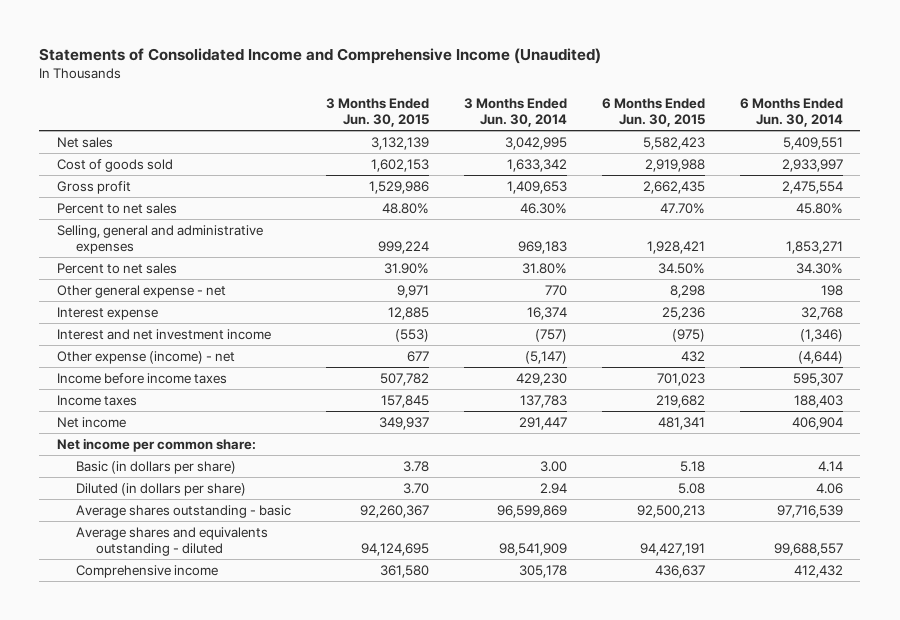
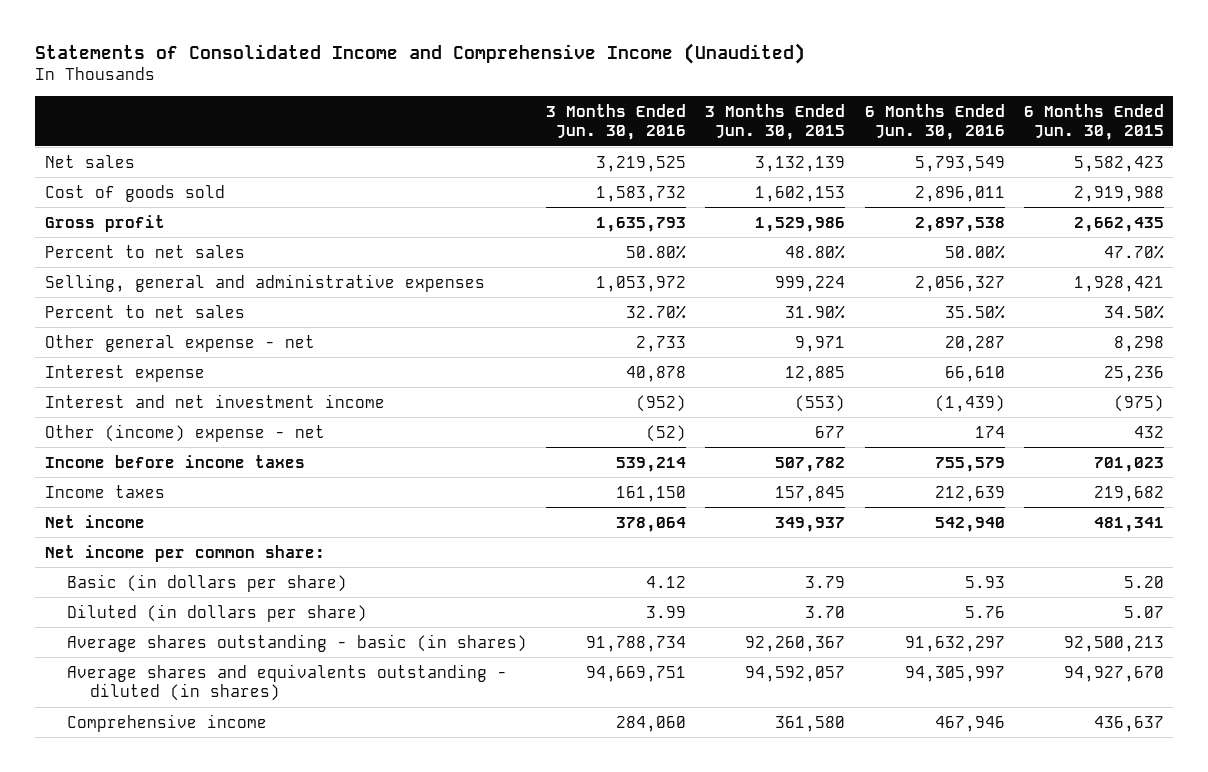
[464,97,568,127] 3 Months Ended Jun. 30, 2014 -> none
[739,97,843,127] 6 Months Ended Jun. 30, 2014 -> none
none -> [546,103,687,140] 3 Months Ended Jun. 30, 2016
none -> [864,103,1005,140] 6 Months Ended Jun. 30, 2016
[56,350,235,364] Other expense (income) - net -> [44,423,325,442] Other (income) expense - net
[403,460,430,472] 3.78 -> [805,575,846,588] 3.79
[680,460,706,472] 5.18 -> [1123,575,1164,588] 5.20
[678,482,706,494] 5.08 -> [1123,605,1164,618] 5.07
[76,504,292,518] Average shares outstanding - basic -> [67,633,528,652] Average shares outstanding - basic (in shares)
[76,526,269,557] Average shares and equivalents outstanding - diluted -> [67,663,508,701] Average shares and equivalents outstanding - diluted (in shares)
[361,543,430,557] 94,124,695 -> [745,665,846,682] 94,592,057
[640,543,706,557] 94,427,191 -> [1063,665,1164,682] 94,927,670

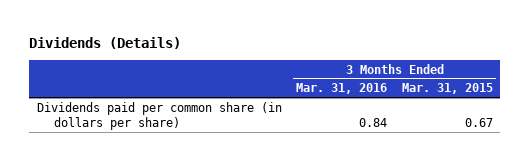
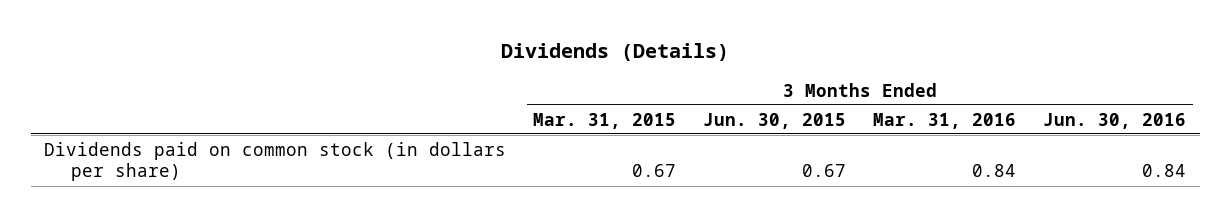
none -> [703,112,847,129] Jun. 30, 2015
none -> [1043,112,1187,129] Jun. 30, 2016
[36,101,282,130] Dividends paid per common share (in dollars per share) -> [44,141,507,182] Dividends paid on common stock (in dollars per share)

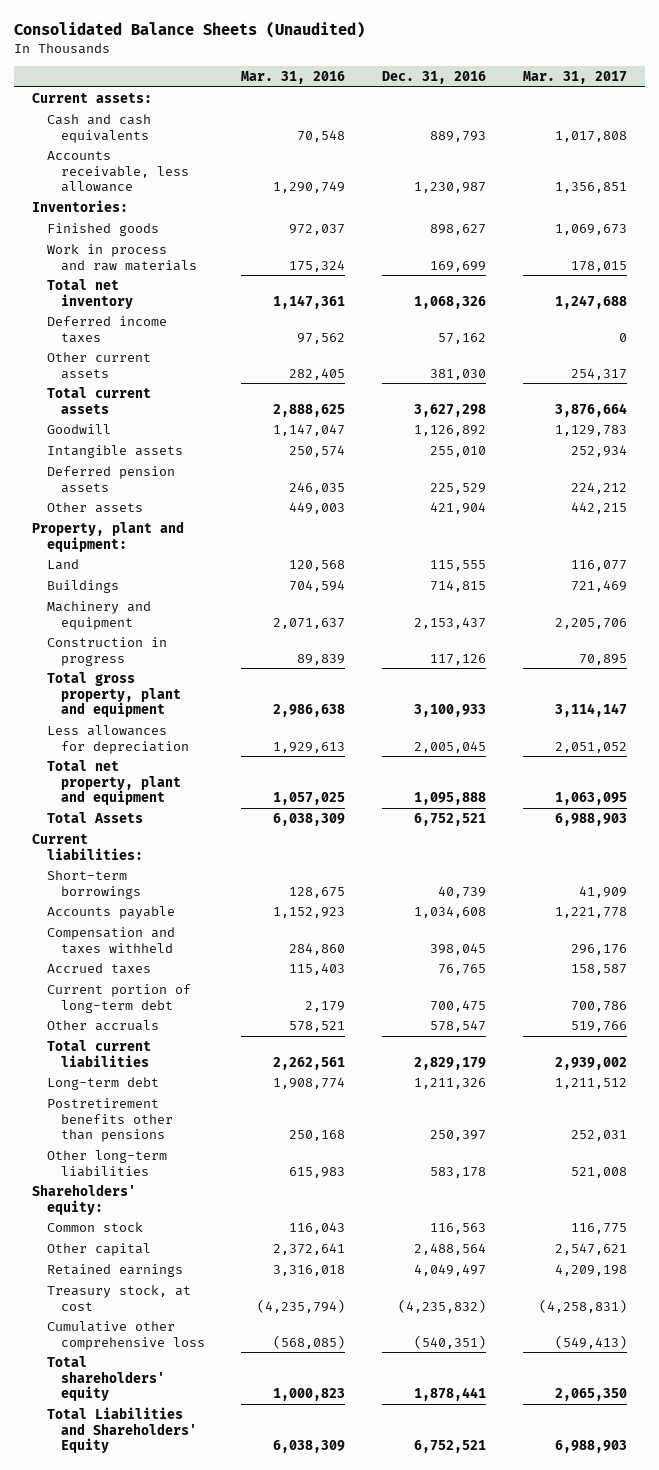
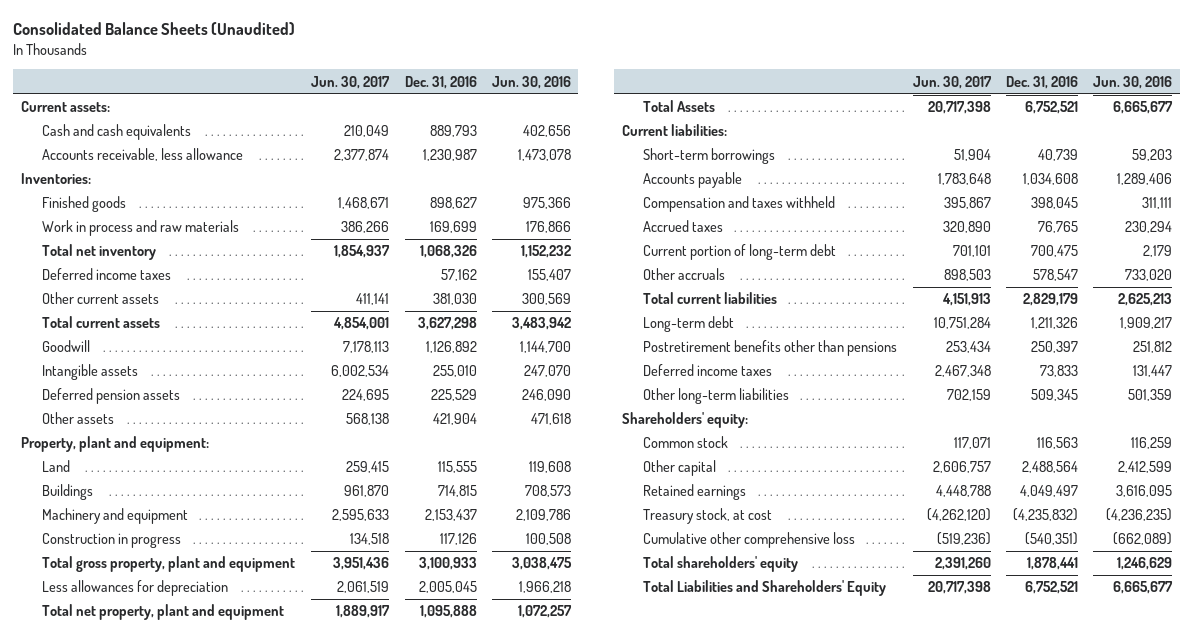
[241,70,346,84] Mar. 31, 2016 -> none
[522,70,627,84] Mar. 31, 2017 -> none
none -> [311,75,391,89] Jun. 30, 2017
none -> [491,75,571,89] Jun. 30, 2016
none -> [643,364,773,377] Deferred income taxes
[429,1166,486,1178] 583,178 -> [1030,389,1078,402] 509,345

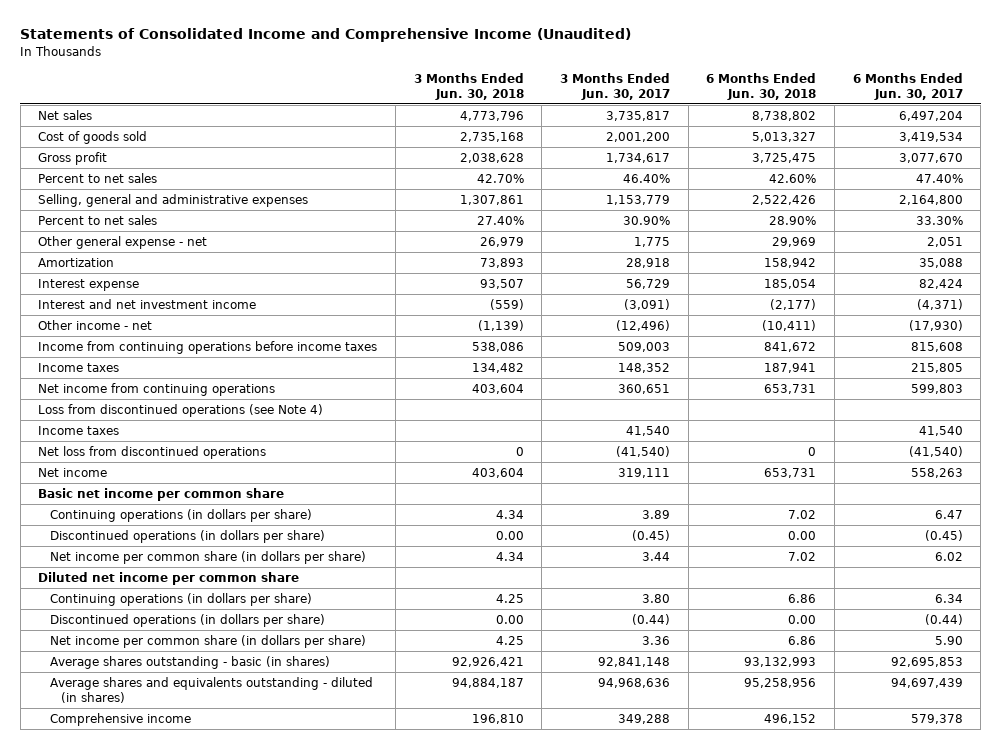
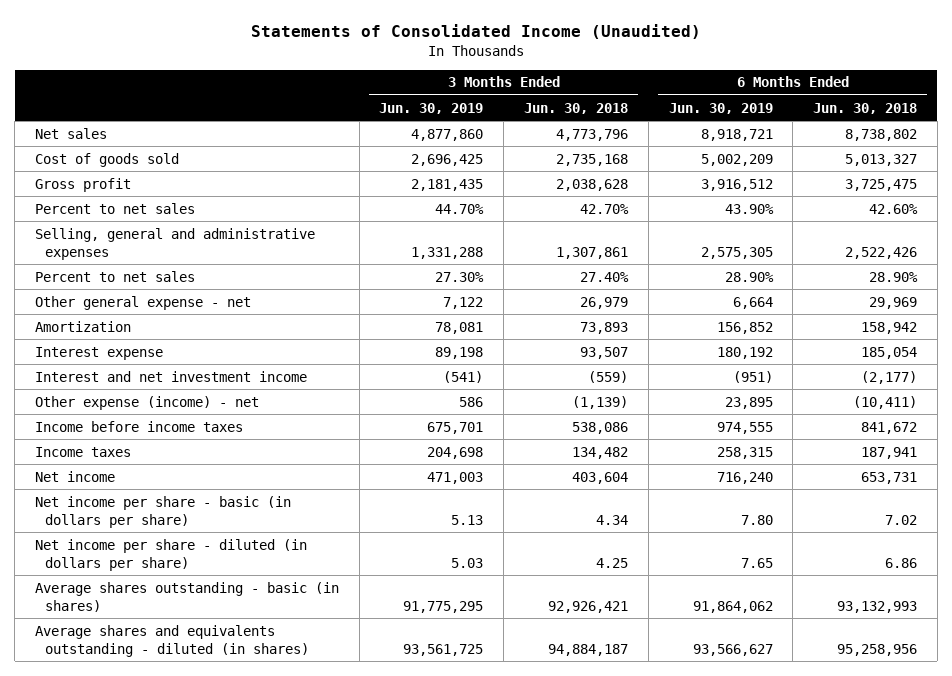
[20,28,632,43] Statements of Consolidated Income and Comprehensive Income (Unaudited) -> [250,23,701,39] Statements of Consolidated Income (Unaudited)
[560,72,671,100] 3 Months Ended Jun. 30, 2017 -> none
[852,72,963,100] 6 Months Ended Jun. 30, 2017 -> none
none -> [379,102,484,114] Jun. 30, 2019
none -> [668,102,773,114] Jun. 30, 2019
[38,320,153,331] Other income - net -> [34,395,259,410] Other expense (income) - net
[38,341,378,355] Income from continuing operations before income taxes -> [34,420,243,432] Income before income taxes
[38,383,276,397] Net income from continuing operations -> none
[38,404,324,418] Loss from discontinued operations (see Note 4) -> none
[38,426,120,436] Income taxes -> none
[38,446,267,460] Net loss from discontinued operations -> none
[38,488,285,502] Basic net income per common share -> none
[49,509,312,523] Continuing operations (in dollars per share) -> none
[49,530,325,544] Discontinued operations (in dollars per share) -> none
[38,572,300,586] Diluted net income per common share -> none
[49,593,312,607] Continuing operations (in dollars per share) -> none
[49,614,325,628] Discontinued operations (in dollars per share) -> none
[49,551,366,565] Net income per common share (in dollars per share) -> [34,495,291,528] Net income per share - basic (in dollars per share)
[49,635,366,649] Net income per common share (in dollars per share) -> [34,538,307,571] Net income per share - diluted (in dollars per share)
[49,713,191,727] Comprehensive income -> none

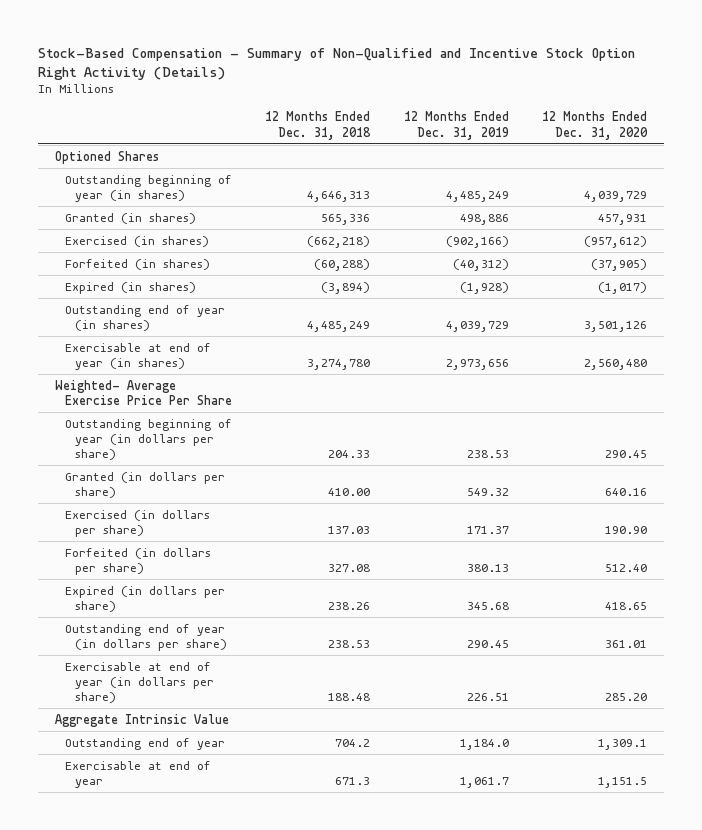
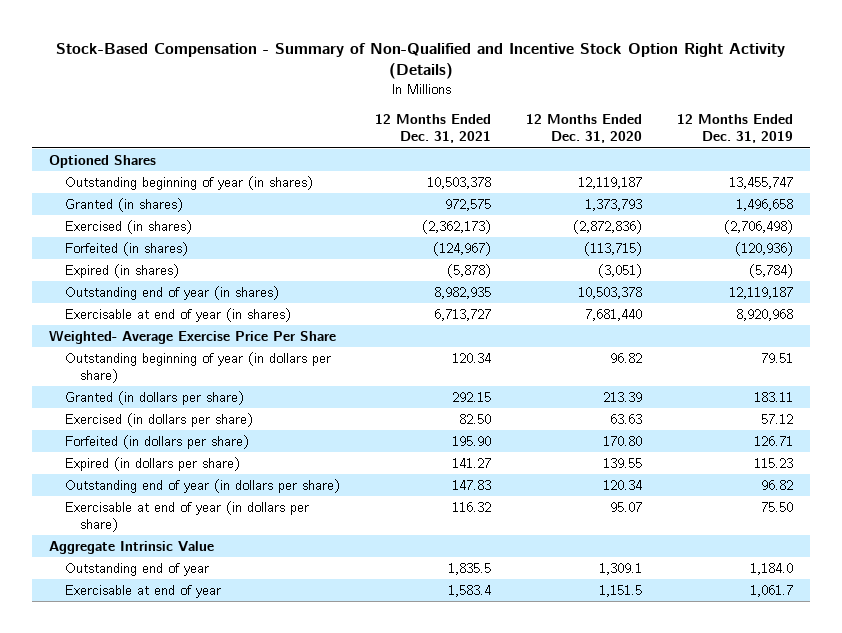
[265,111,372,140] 12 Months Ended Dec. 31, 2018 -> none
none -> [374,114,491,144] 12 Months Ended Dec. 31, 2021
[445,190,509,202] 4,485,249 -> [728,177,793,190] 13,455,747
[584,190,648,202] 4,039,729 -> [577,177,642,190] 12,119,187
[459,213,509,225] 498,886 -> [735,199,793,212] 1,496,658
[598,213,648,225] 457,931 -> [584,199,642,212] 1,373,793
[445,235,509,248] (902,166) -> [723,220,793,235] (2,706,498)
[584,235,648,248] (957,612) -> [572,220,642,235] (2,872,836)
[452,258,509,271] (40,312) -> [734,242,793,257] (120,936)
[591,258,648,271] (37,905) -> [583,242,642,257] (113,715)
[459,281,509,294] (1,928) -> [748,264,793,279] (5,784)
[598,281,648,294] (1,017) -> [597,264,642,279] (3,051)
[445,320,509,332] 4,039,729 -> [728,287,793,300] 12,119,187
[584,320,648,332] 3,501,126 -> [577,287,642,300] 10,503,378
[445,358,509,370] 2,973,656 -> [735,309,793,322] 8,920,968
[584,358,648,370] 2,560,480 -> [584,309,642,322] 7,681,440
[466,450,509,459] 238.53 -> [760,353,793,364] 79.51
[605,450,648,459] 290.45 -> [609,353,642,364] 96.82
[466,487,509,496] 549.32 -> [753,392,793,403] 183.11
[605,487,648,496] 640.16 -> [602,392,642,403] 213.39
[466,525,509,534] 171.37 -> [760,414,793,425] 57.12
[605,525,648,534] 190.90 -> [609,414,642,425] 63.63
[466,563,509,572] 380.13 -> [753,436,793,447] 126.71
[605,563,648,572] 512.40 -> [602,436,642,447] 170.80
[466,601,509,610] 345.68 -> [753,458,793,469] 115.23
[605,601,648,610] 418.65 -> [602,458,642,469] 139.55
[466,639,509,648] 290.45 -> [760,480,793,491] 96.82
[605,639,648,648] 361.01 -> [602,480,642,491] 120.34
[466,693,509,702] 226.51 -> [760,502,793,513] 75.50
[605,693,648,702] 285.20 -> [609,502,642,513] 95.07

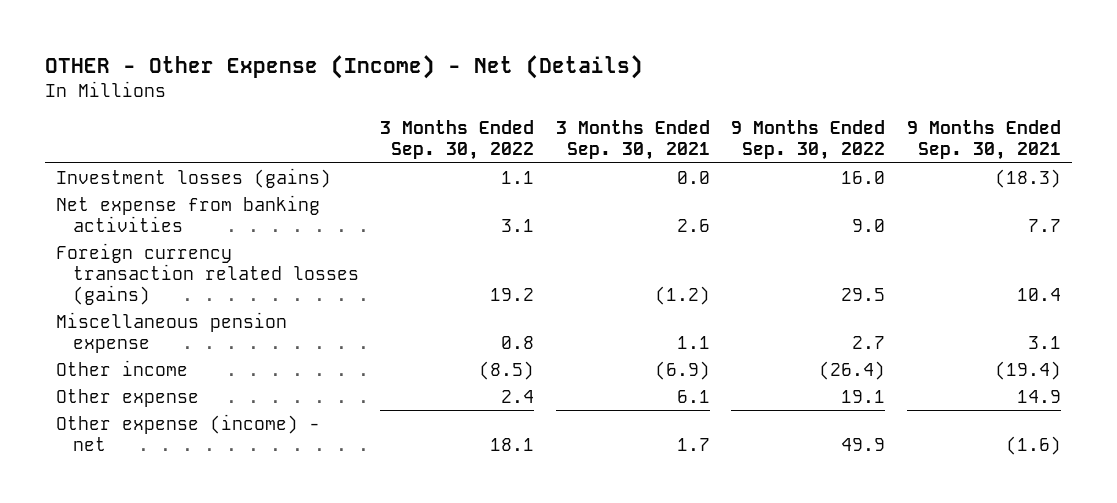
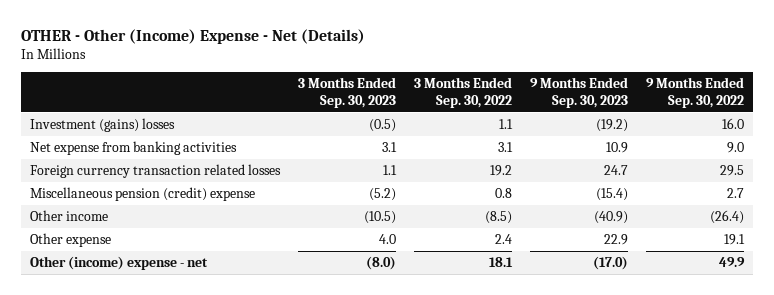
[45,54,644,79] OTHER - Other Expense (Income) - Net (Details) -> [20,29,365,45] OTHER - Other (Income) Expense - Net (Details)
[555,120,710,161] 3 Months Ended Sep. 30, 2021 -> none
[906,120,1061,161] 9 Months Ended Sep. 30, 2021 -> none
none -> [297,77,396,108] 3 Months Ended Sep. 30, 2023
none -> [529,77,628,108] 9 Months Ended Sep. 30, 2023
[55,167,331,188] Investment losses (gains) -> [29,118,175,133] Investment (gains) losses
[55,242,359,305] Foreign currency transaction related losses (gains) -> [29,164,281,179] Foreign currency transaction related losses
[55,311,287,353] Miscellaneous pension expense -> [29,187,255,202] Miscellaneous pension (credit) expense
[55,413,320,451] Other expense (income) - net -> [29,256,208,271] Other (income) expense - net

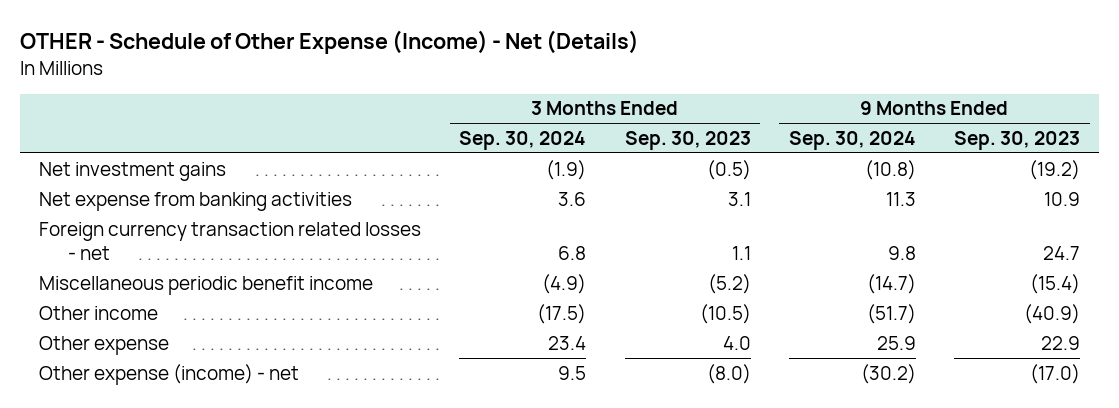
[20,29,365,45] OTHER - Other (Income) Expense - Net (Details) -> [20,30,640,55] OTHER - Schedule of Other Expense (Income) - Net (Details)
[413,77,512,108] 3 Months Ended Sep. 30, 2022 -> none
[646,77,745,108] 9 Months Ended Sep. 30, 2022 -> none
none -> [459,130,587,150] Sep. 30, 2024
none -> [788,130,916,150] Sep. 30, 2024
[29,118,175,133] Investment (gains) losses -> [39,161,227,181] Net investment gains
[29,164,281,179] Foreign currency transaction related losses -> [39,221,422,261] Foreign currency transaction related losses - net
[29,187,255,202] Miscellaneous pension (credit) expense -> [39,275,374,295] Miscellaneous periodic benefit income
[29,256,208,271] Other (income) expense - net -> [39,363,300,385] Other expense (income) - net

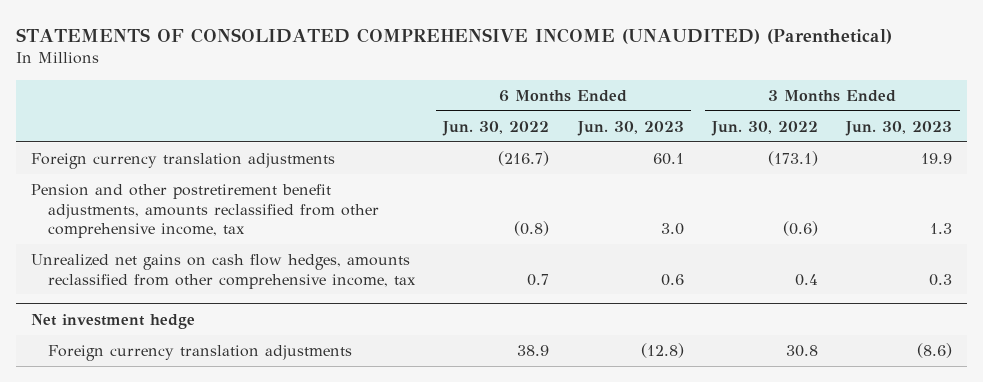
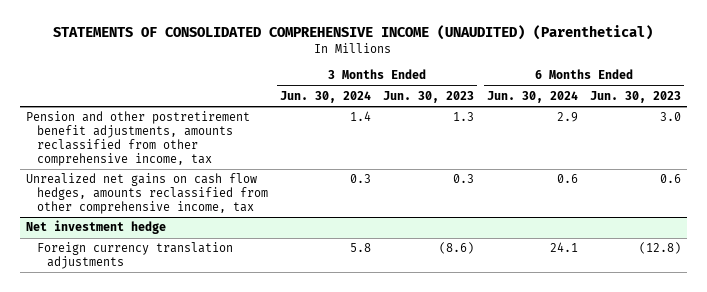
[442,120,550,136] Jun. 30, 2022 -> none
[711,120,819,136] Jun. 30, 2022 -> none
none -> [279,90,371,103] Jun. 30, 2024
none -> [486,90,578,103] Jun. 30, 2024
[30,153,335,170] Foreign currency translation adjustments -> none

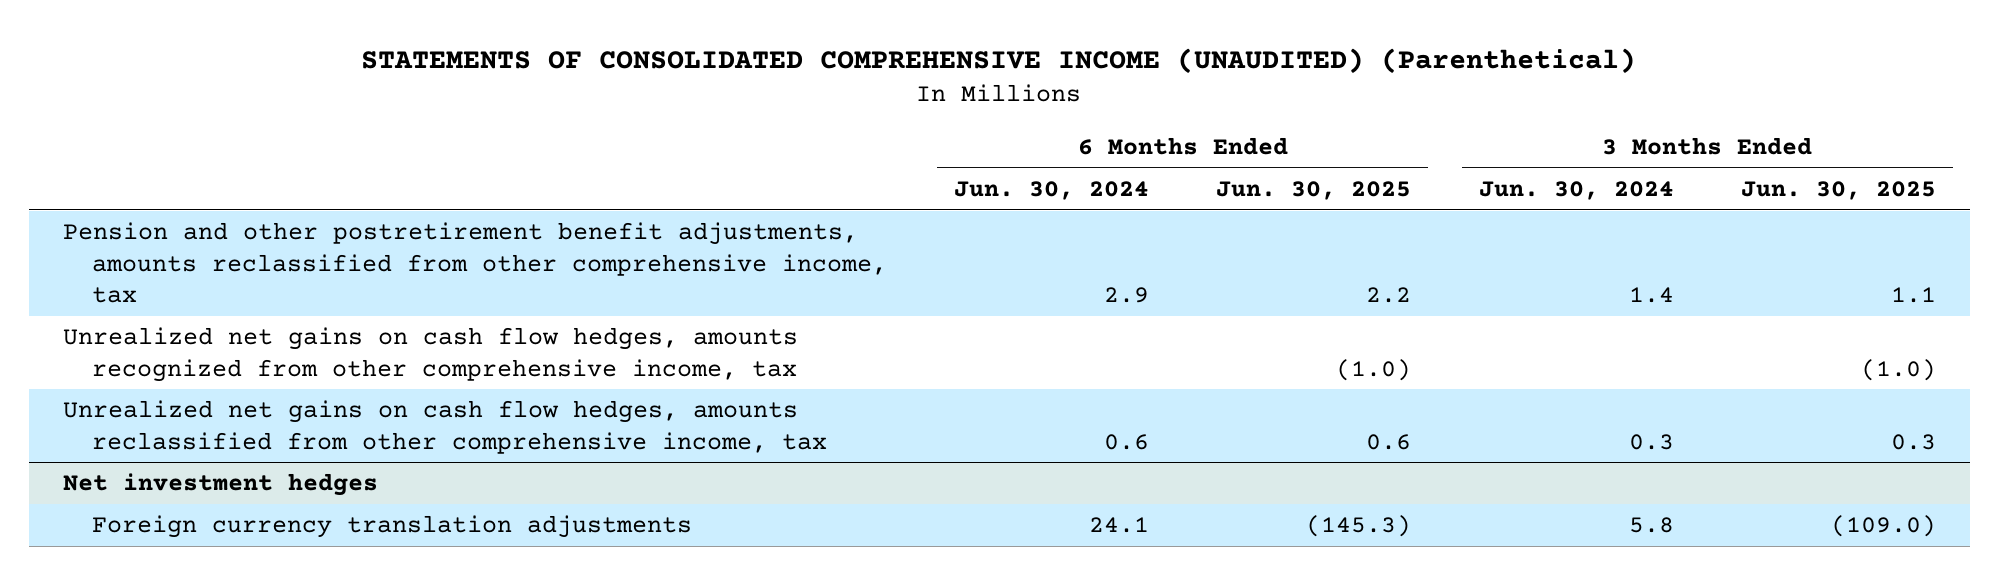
[383,90,475,103] Jun. 30, 2023 -> none
[590,90,682,103] Jun. 30, 2023 -> none
none -> [1216,180,1412,200] Jun. 30, 2025
none -> [1740,180,1936,200] Jun. 30, 2025
none -> [62,327,798,382] Unrealized net gains on cash flow hedges, amounts recognized from other comprehensive income, tax
[25,220,166,235] Net investment hedge -> [62,473,378,497] Net investment hedges

